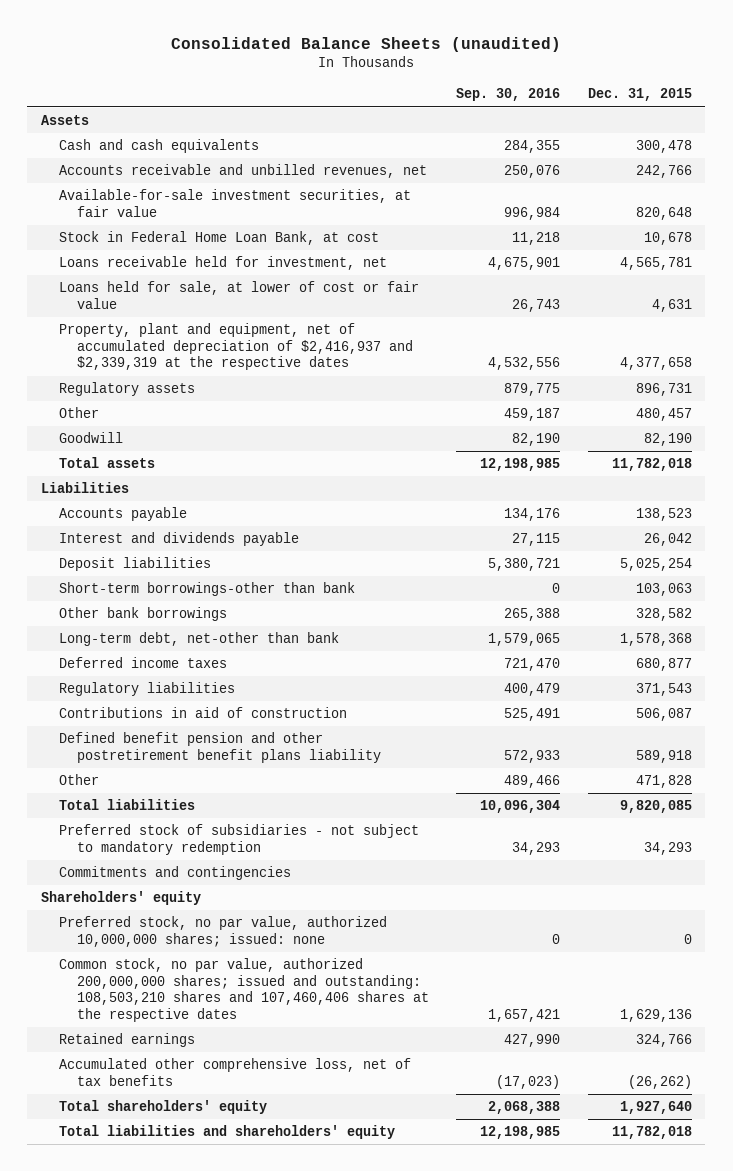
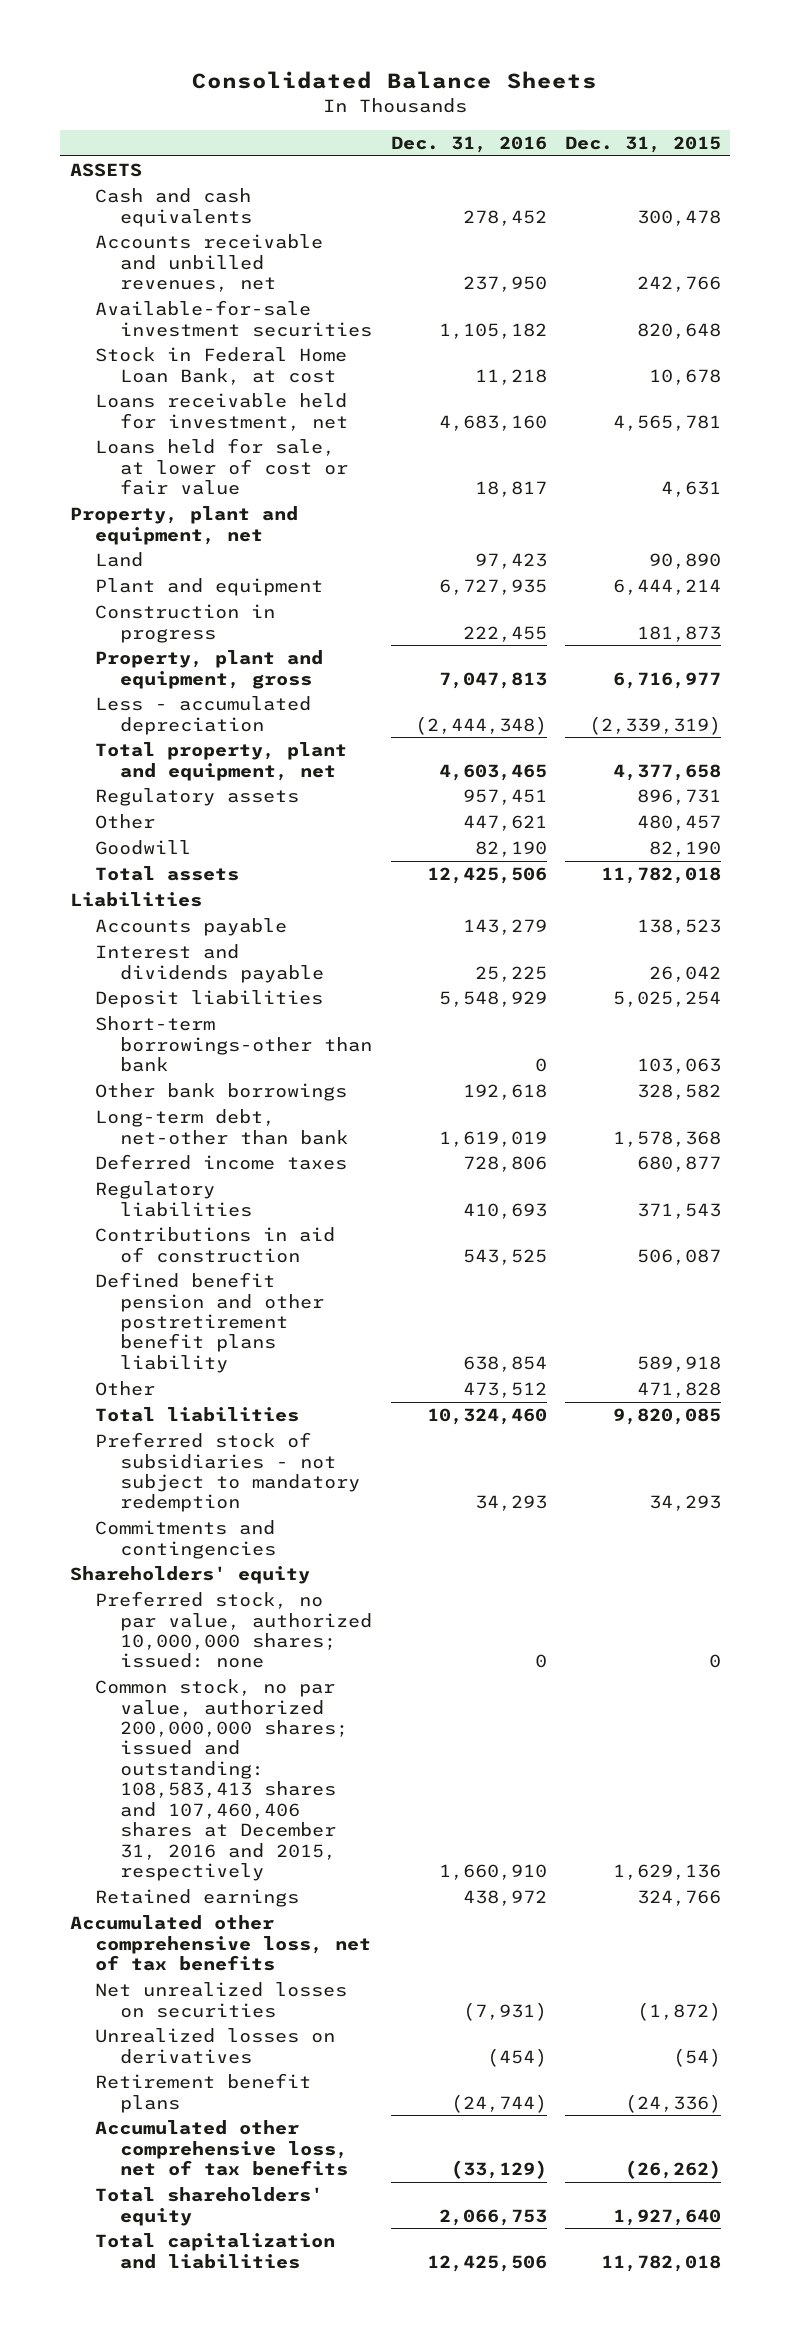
[171,36,562,52] Consolidated Balance Sheets (unaudited) -> [192,70,598,89] Consolidated Balance Sheets
[456,88,561,102] Sep. 30, 2016 -> none
none -> [390,135,547,153] Dec. 31, 2016
[41,115,90,126] Assets -> [69,163,142,178] ASSETS
[59,189,412,217] Available-for-sale investment securities, at fair value -> [95,300,373,337] Available-for-sale investment securities
none -> [69,506,298,545] Property, plant and equipment, net
none -> [95,552,144,568] Land
none -> [95,578,324,597] Plant and equipment
none -> [95,604,276,643] Construction in progress
none -> [95,650,324,689] Property, plant and equipment, gross
none -> [95,696,312,735] Less - accumulated depreciation
[59,323,413,371] Property, plant and equipment, net of accumulated depreciation of $2,416,937 and $2,339,319 at the respective dates -> [95,742,348,781] Total property, plant and equipment, net
[59,958,429,1023] Common stock, no par value, authorized 200,000,000 shares; issued and outstanding: 108,503,210 shares and 107,460,406 shares at the respective dates -> [95,1679,349,1882] Common stock, no par value, authorized 200,000,000 shares; issued and outstanding: 108,583,413 shares and 107,460,406 shares at December 31, 2016 and 2015, respectively
none -> [69,1915,372,1972] Accumulated other comprehensive loss, net of tax benefits
none -> [95,1982,348,2018] Net unrealized losses on securities
none -> [95,2028,336,2064] Unrealized losses on derivatives
none -> [95,2073,312,2113] Retirement benefit plans
[59,1125,396,1140] Total liabilities and shareholders' equity -> [95,2233,336,2269] Total capitalization and liabilities

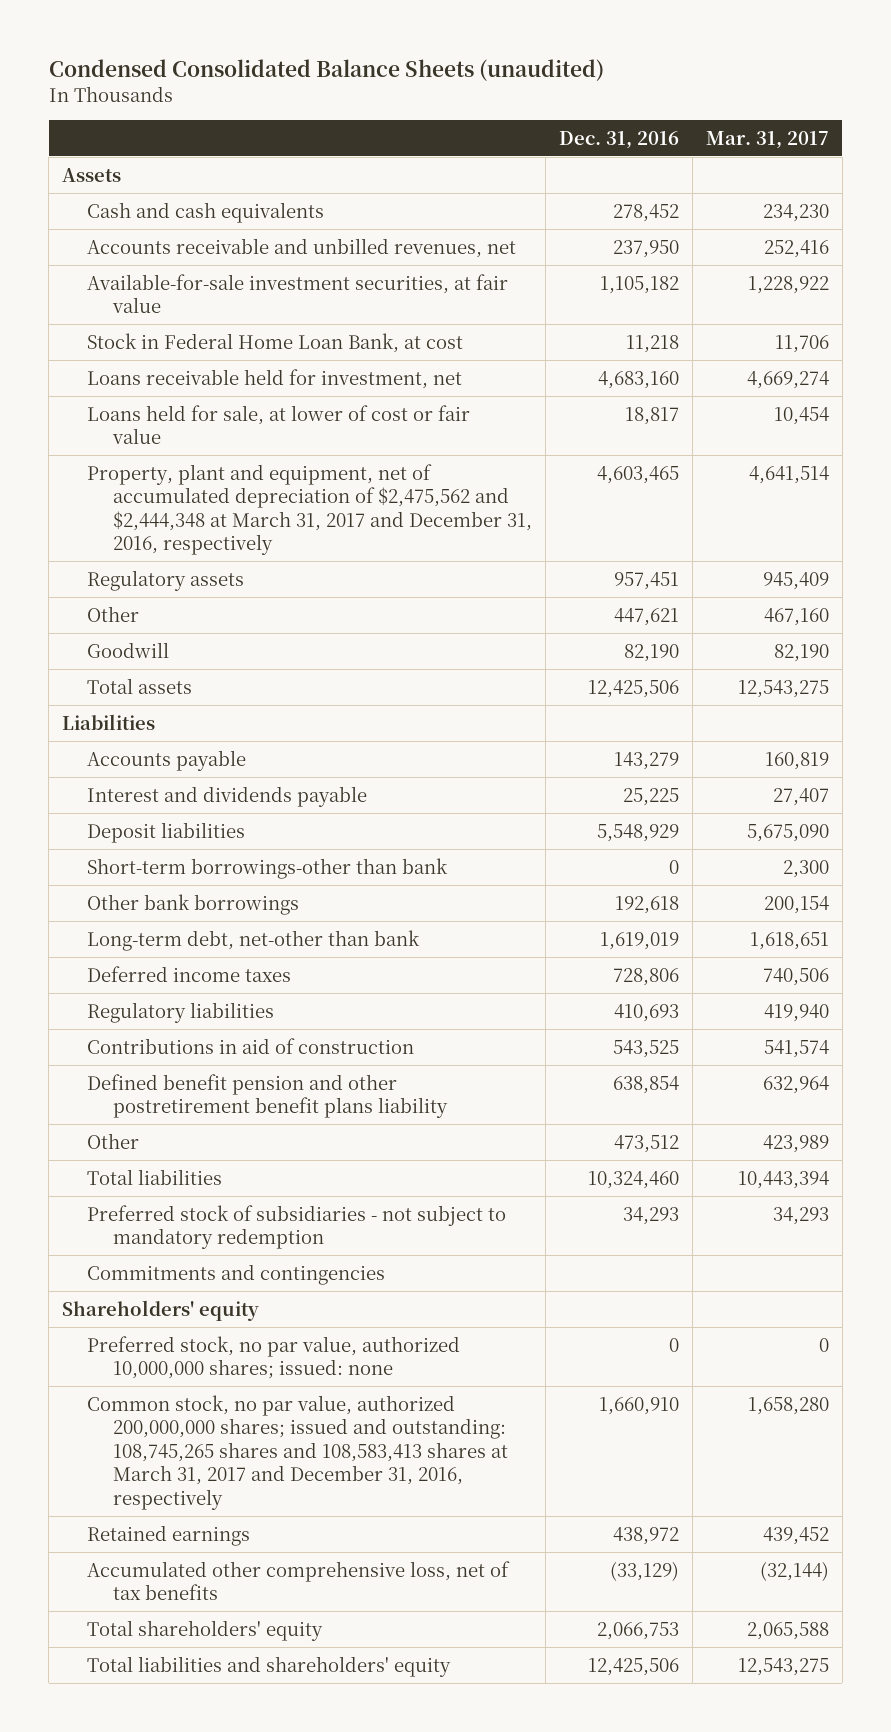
[192,70,598,89] Consolidated Balance Sheets -> [48,58,604,81] Condensed Consolidated Balance Sheets (unaudited)
[565,135,722,153] Dec. 31, 2015 -> none
none -> [705,130,829,149] Mar. 31, 2017
[69,163,142,178] ASSETS -> [62,167,122,182] Assets
[95,300,373,337] Available-for-sale investment securities -> [87,273,509,314] Available-for-sale investment securities, at fair value
[69,506,298,545] Property, plant and equipment, net -> none
[95,552,144,568] Land -> none
[95,578,324,597] Plant and equipment -> none
[95,604,276,643] Construction in progress -> none
[95,650,324,689] Property, plant and equipment, gross -> none
[95,696,312,735] Less - accumulated depreciation -> none
[95,742,348,781] Total property, plant and equipment, net -> [87,463,532,556] Property, plant and equipment, net of accumulated depreciation of $2,475,562 and $2,444,348 at March 31, 2017 and December 31, 2016, respectively
[95,1679,349,1882] Common stock, no par value, authorized 200,000,000 shares; issued and outstanding: 108,583,413 shares and 107,460,406 shares at December 31, 2016 and 2015, respectively -> [87,1394,508,1510] Common stock, no par value, authorized 200,000,000 shares; issued and outstanding: 108,745,265 shares and 108,583,413 shares at March 31, 2017 and December 31, 2016, respectively
[69,1915,372,1972] Accumulated other comprehensive loss, net of tax benefits -> none
[95,1982,348,2018] Net unrealized losses on securities -> none
[95,2028,336,2064] Unrealized losses on derivatives -> none
[95,2073,312,2113] Retirement benefit plans -> none
[95,2233,336,2269] Total capitalization and liabilities -> [87,1655,452,1677] Total liabilities and shareholders' equity

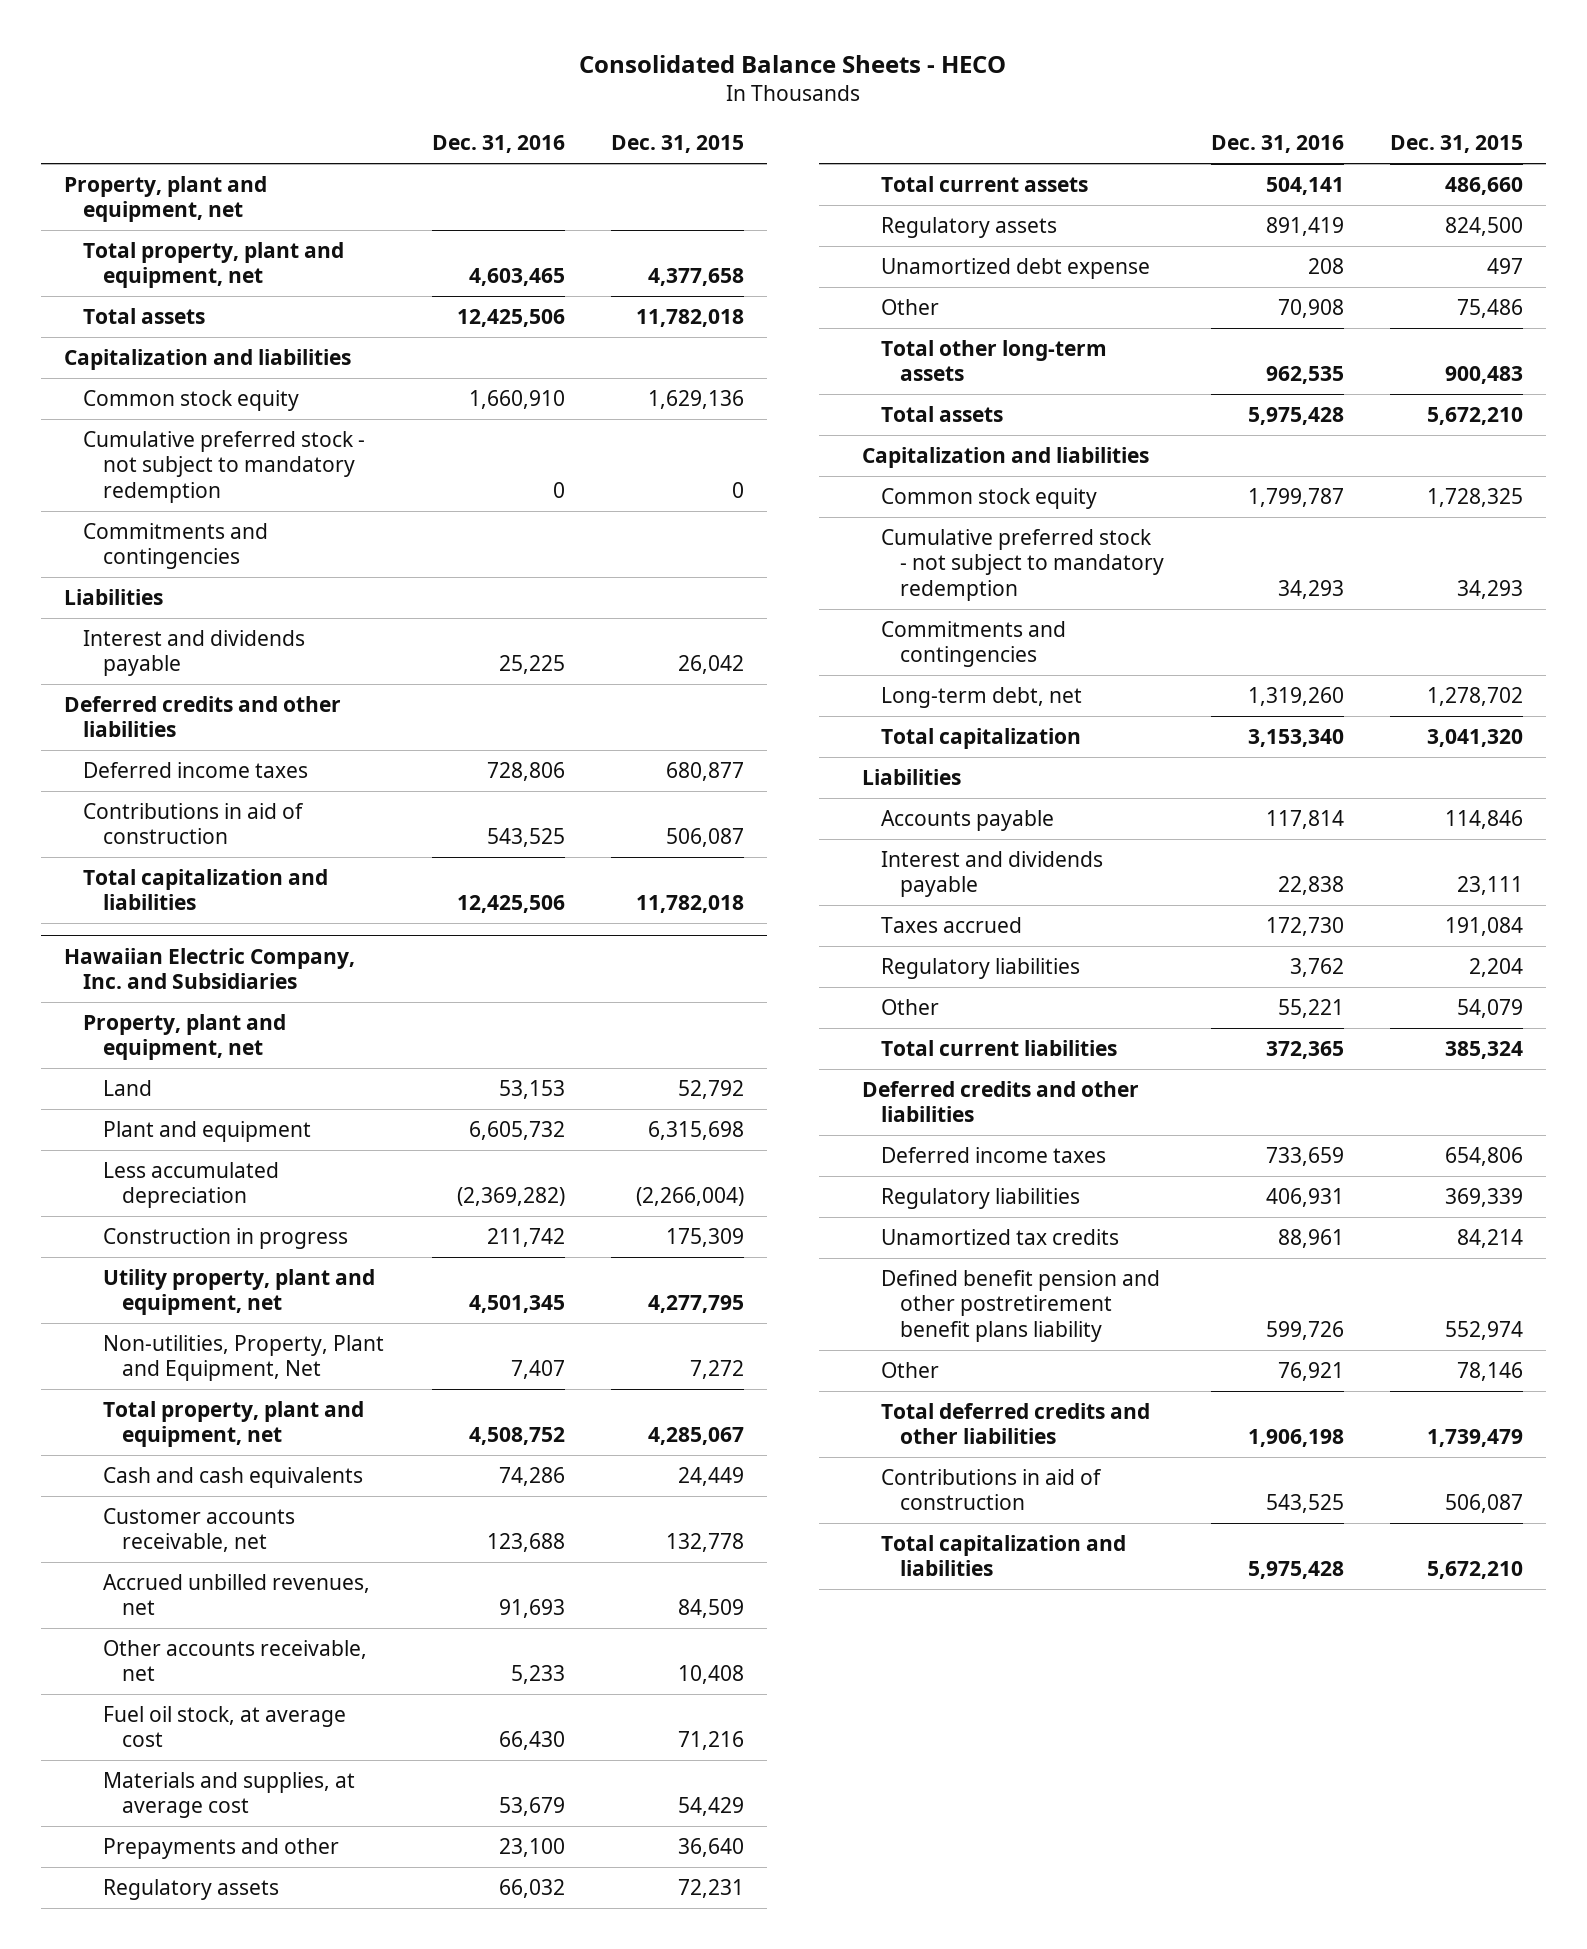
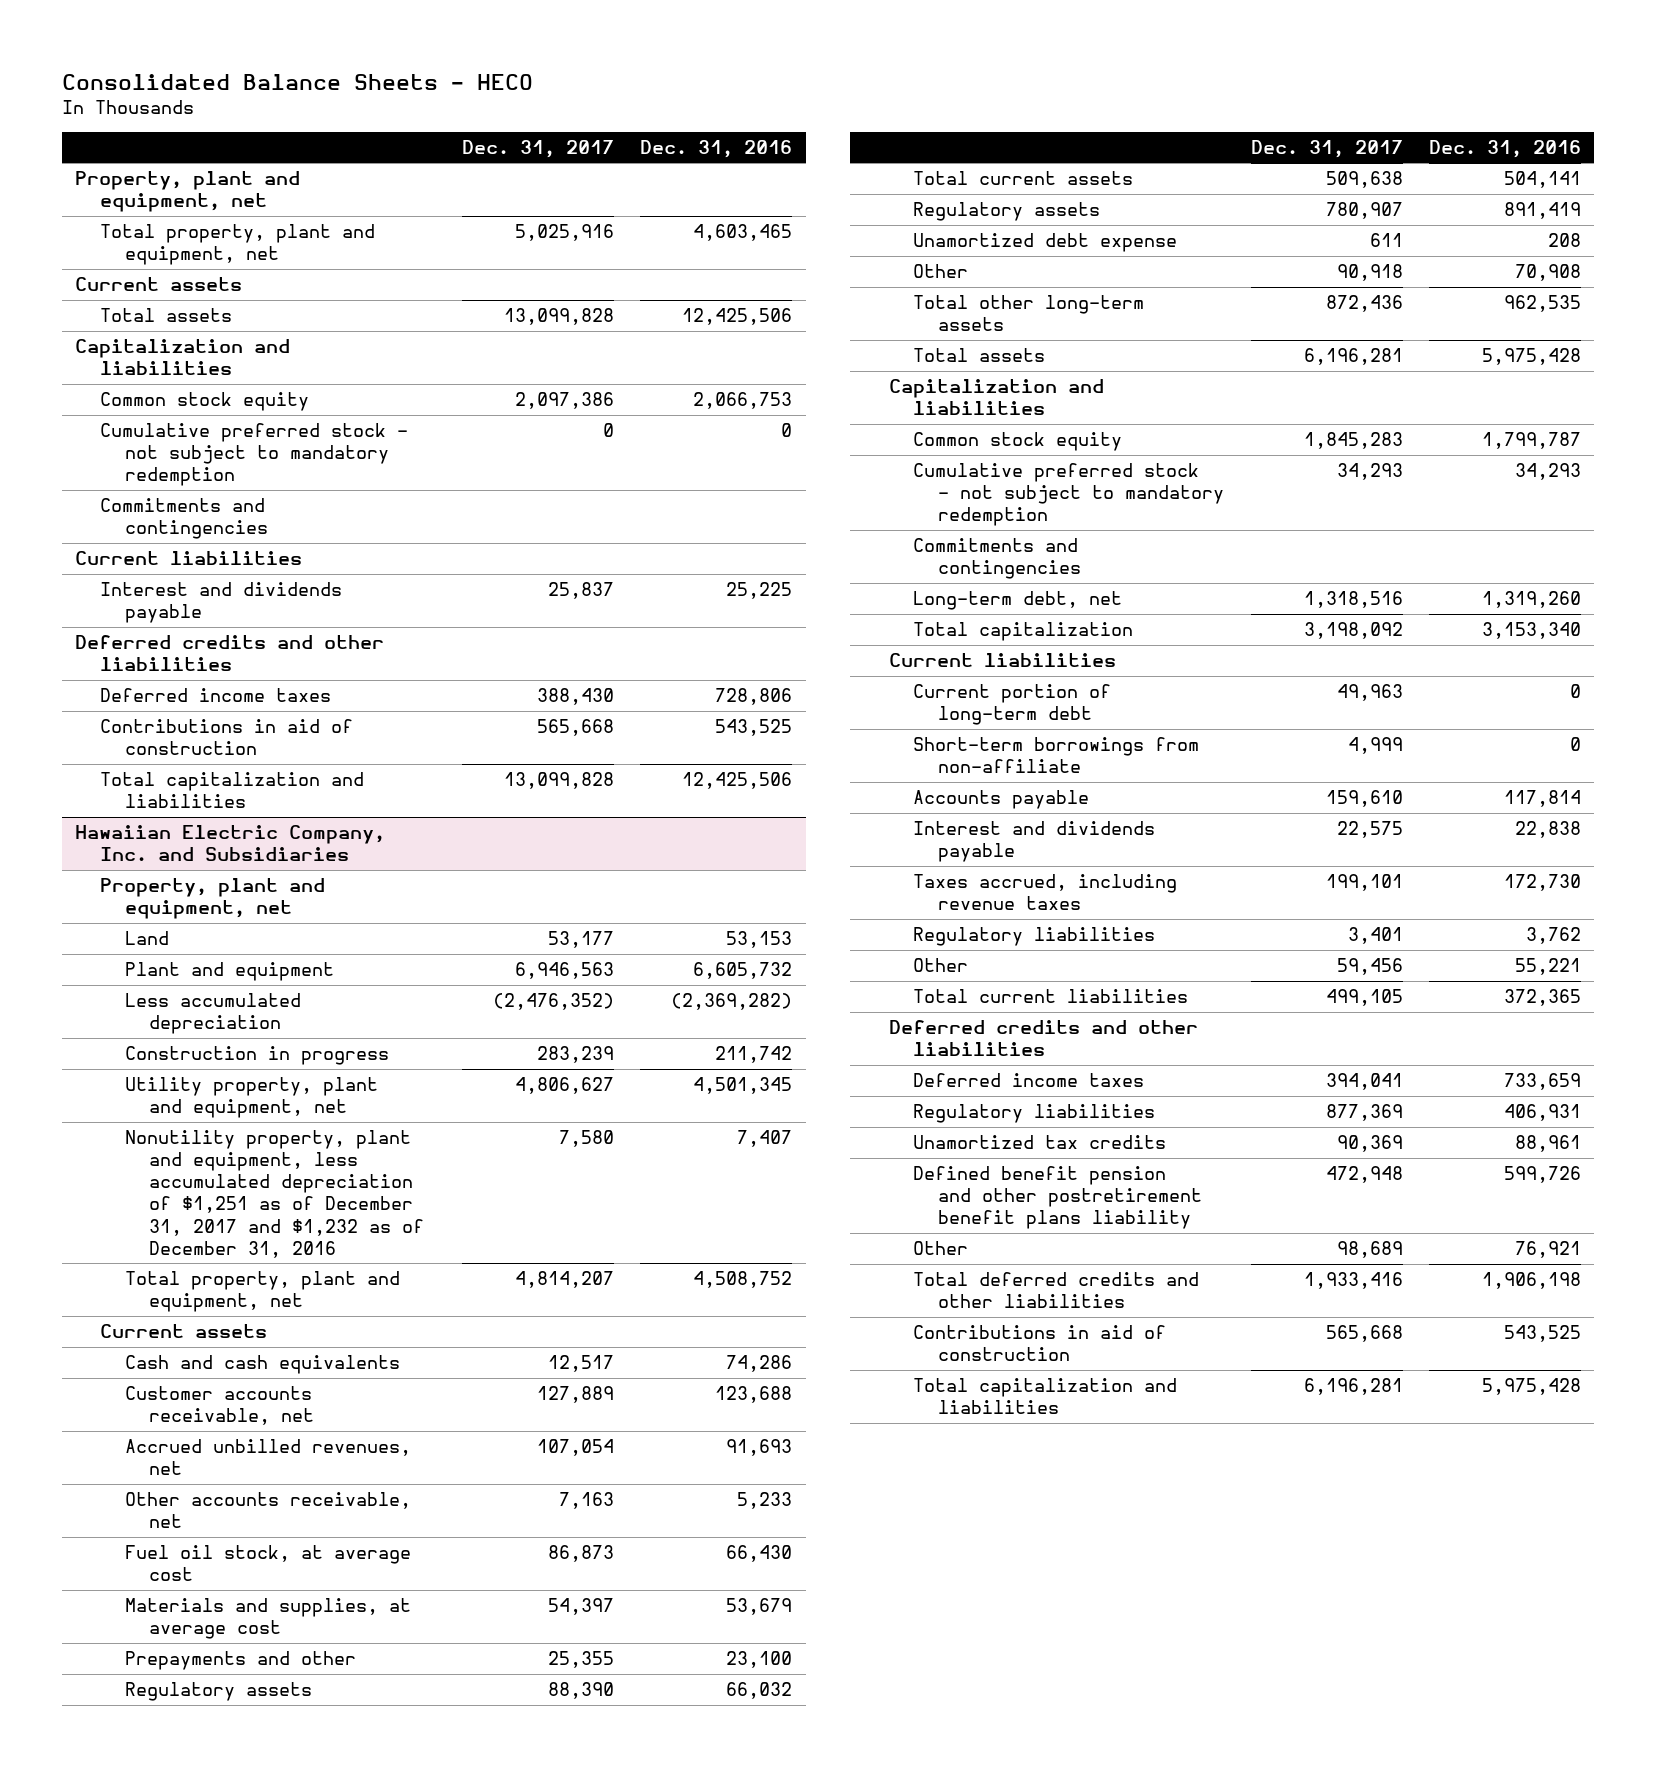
[611,135,745,154] Dec. 31, 2015 -> none
none -> [461,139,614,158] Dec. 31, 2017
none -> [74,277,242,292] Current assets
[469,389,566,409] 1,660,910 -> [693,392,793,410] 2,066,753
[64,588,164,605] Liabilities -> [74,551,302,566] Current liabilities
[102,1334,384,1382] Non-utilities, Property, Plant and Equipment, Net -> [124,1130,425,1258] Nonutility property, plant and equipment, less accumulated depreciation of $1,251 as of December 31, 2017 and $1,232 as of December 31, 2016
none -> [99,1324,267,1339] Current assets
[861,768,961,785] Liabilities -> [888,653,1116,668] Current liabilities
none -> [913,684,1112,726] Current portion of long-term debt
none -> [913,737,1200,774] Short-term borrowings from non-affiliate
[881,916,1023,933] Taxes accrued -> [913,874,1178,911] Taxes accrued, including revenue taxes

